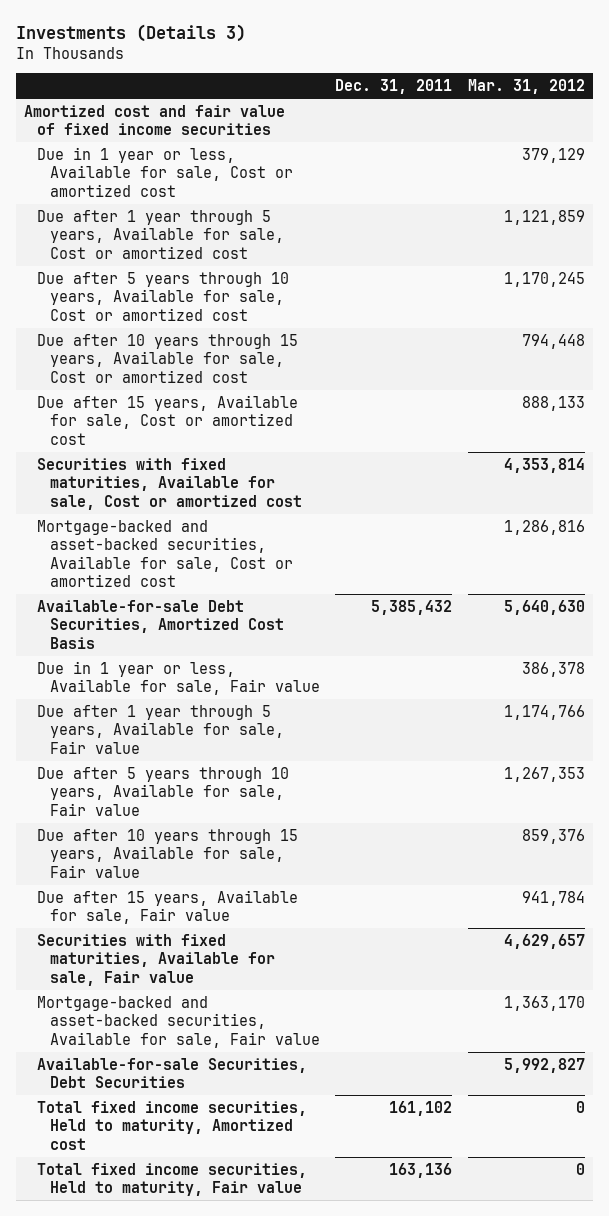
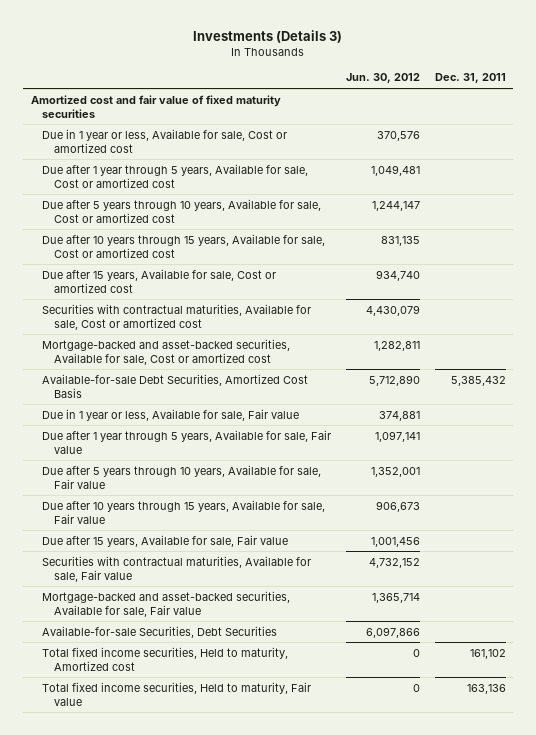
[467,79,585,95] Mar. 31, 2012 -> none
none -> [346,73,421,84] Jun. 30, 2012
[23,104,285,136] Amortized cost and fair value of fixed income securities -> [30,94,281,118] Amortized cost and fair value of fixed maturity securities
[36,457,302,510] Securities with fixed maturities, Available for sale, Cost or amortized cost -> [42,303,312,330] Securities with contractual maturities, Available for sale, Cost or amortized cost
[36,933,275,986] Securities with fixed maturities, Available for sale, Fair value -> [42,555,312,582] Securities with contractual maturities, Available for sale, Fair value

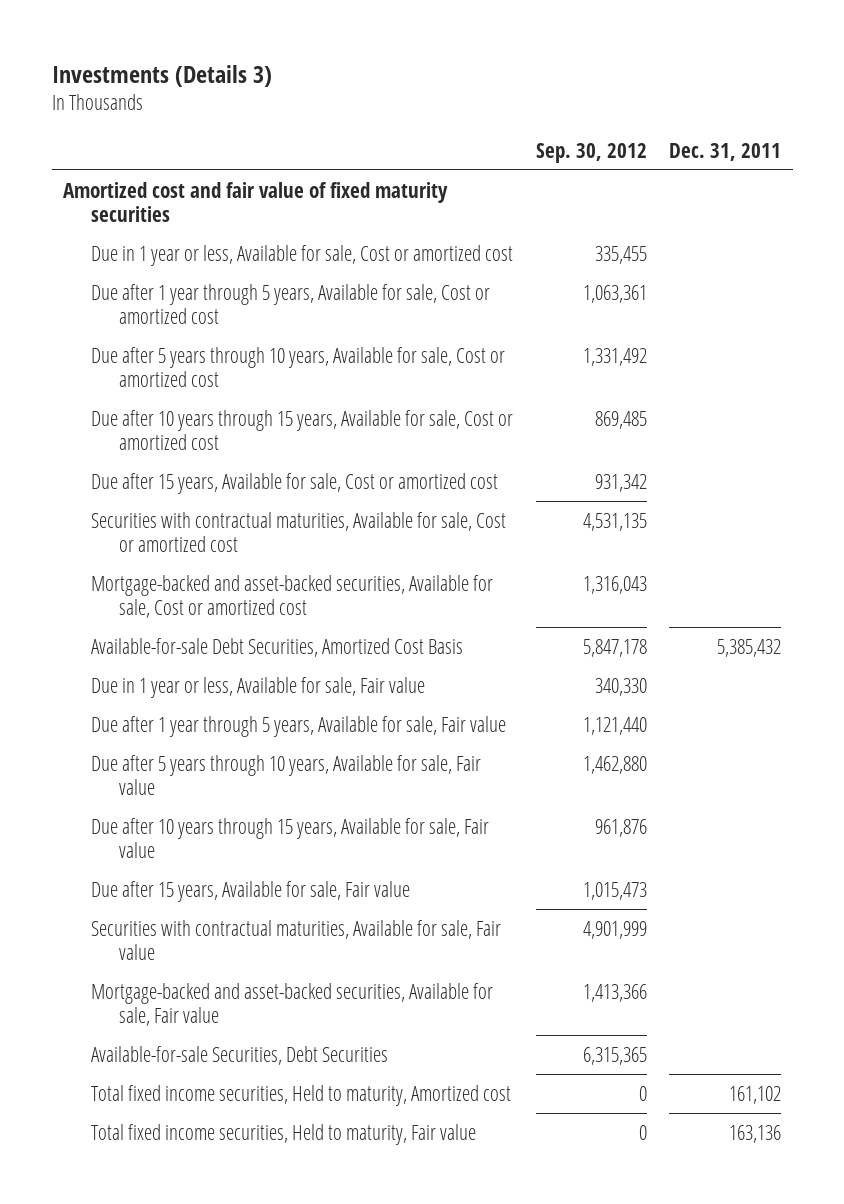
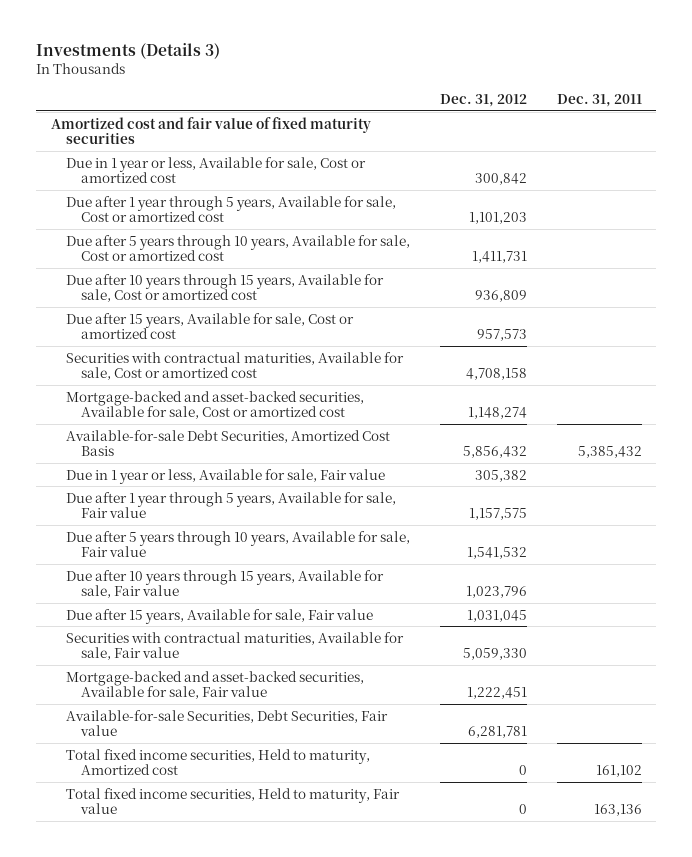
[535,142,647,163] Sep. 30, 2012 -> none
none -> [439,94,527,108] Dec. 31, 2012
[91,1045,389,1065] Available-for-sale Securities, Debt Securities -> [65,709,388,737] Available-for-sale Securities, Debt Securities, Fair value

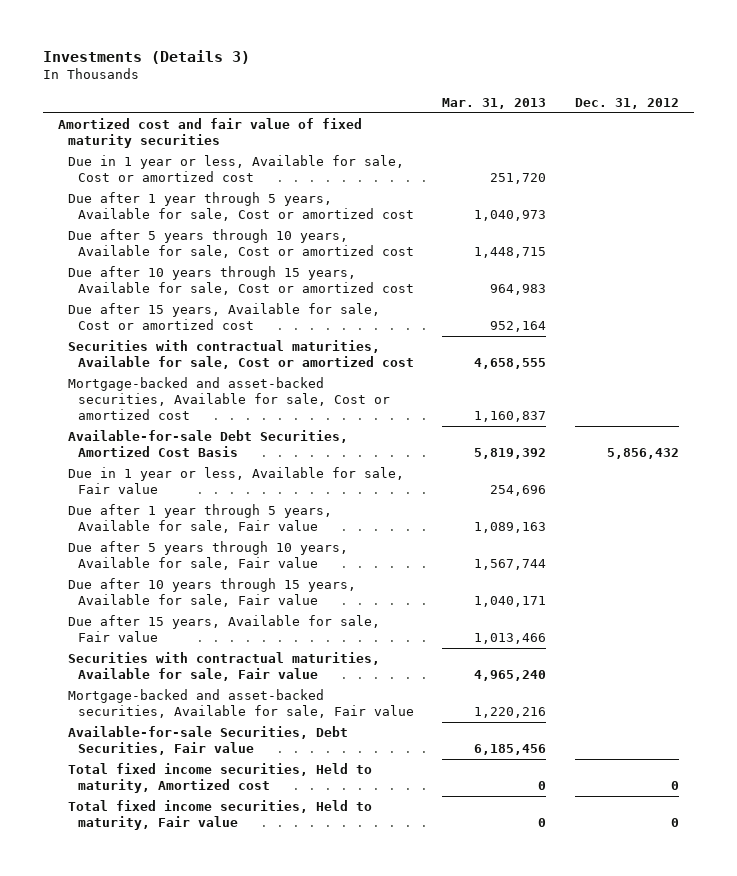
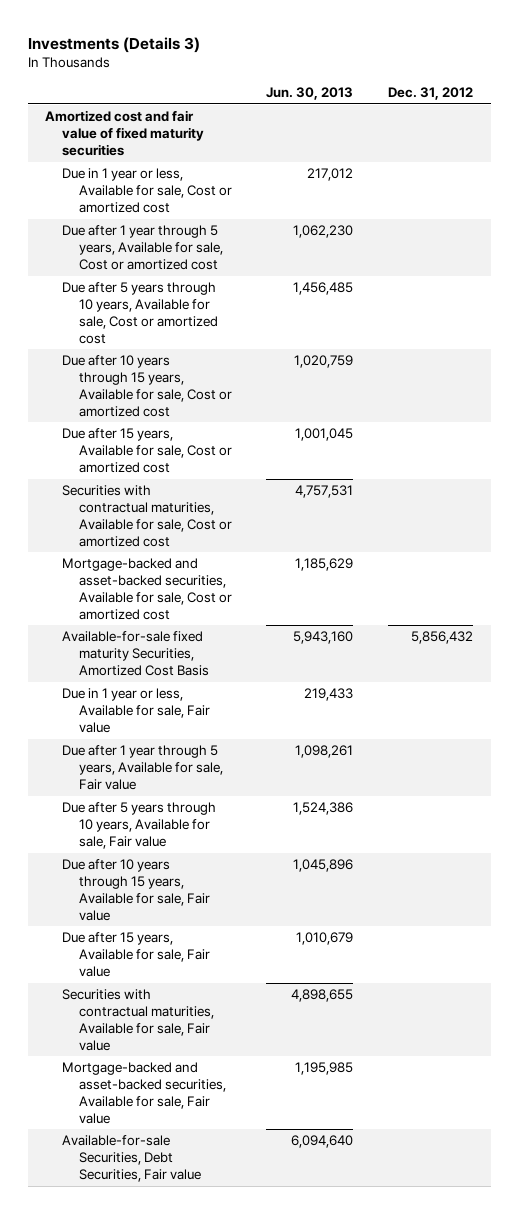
[442,97,547,109] Mar. 31, 2013 -> none
none -> [266,87,354,101] Jun. 30, 2013
[67,430,348,457] Available-for-sale Debt Securities, Amortized Cost Basis -> [61,631,209,676] Available-for-sale fixed maturity Securities, Amortized Cost Basis
[67,763,372,793] Total fixed income securities, Held to maturity, Amortized cost -> none
[67,800,372,830] Total fixed income securities, Held to maturity, Fair value -> none

